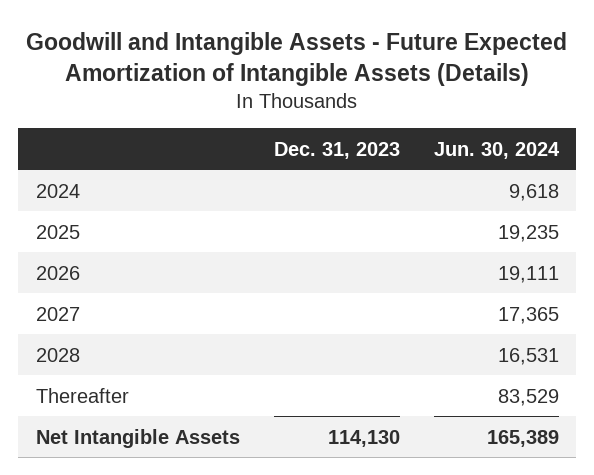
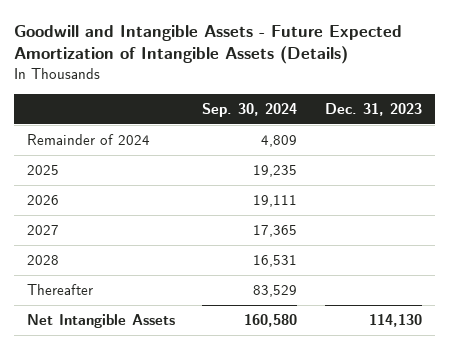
[433,141,560,159] Jun. 30, 2024 -> none
none -> [202,103,298,118] Sep. 30, 2024
[35,183,80,198] 2024 -> [27,134,151,146] Remainder of 2024

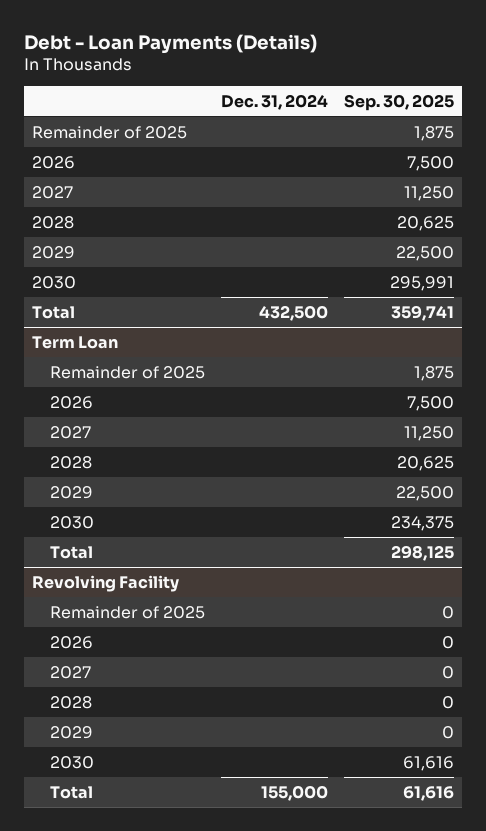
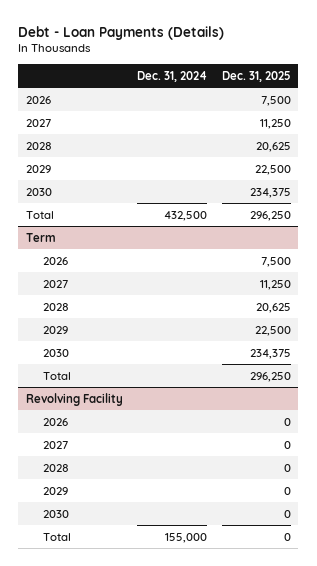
[343,93,454,111] Sep. 30, 2025 -> none
none -> [221,70,291,82] Dec. 31, 2025
[31,125,187,139] Remainder of 2025 -> none
[49,365,205,379] Remainder of 2025 -> none
[31,335,118,349] Term Loan -> [25,232,56,242] Term
[49,605,205,619] Remainder of 2025 -> none

